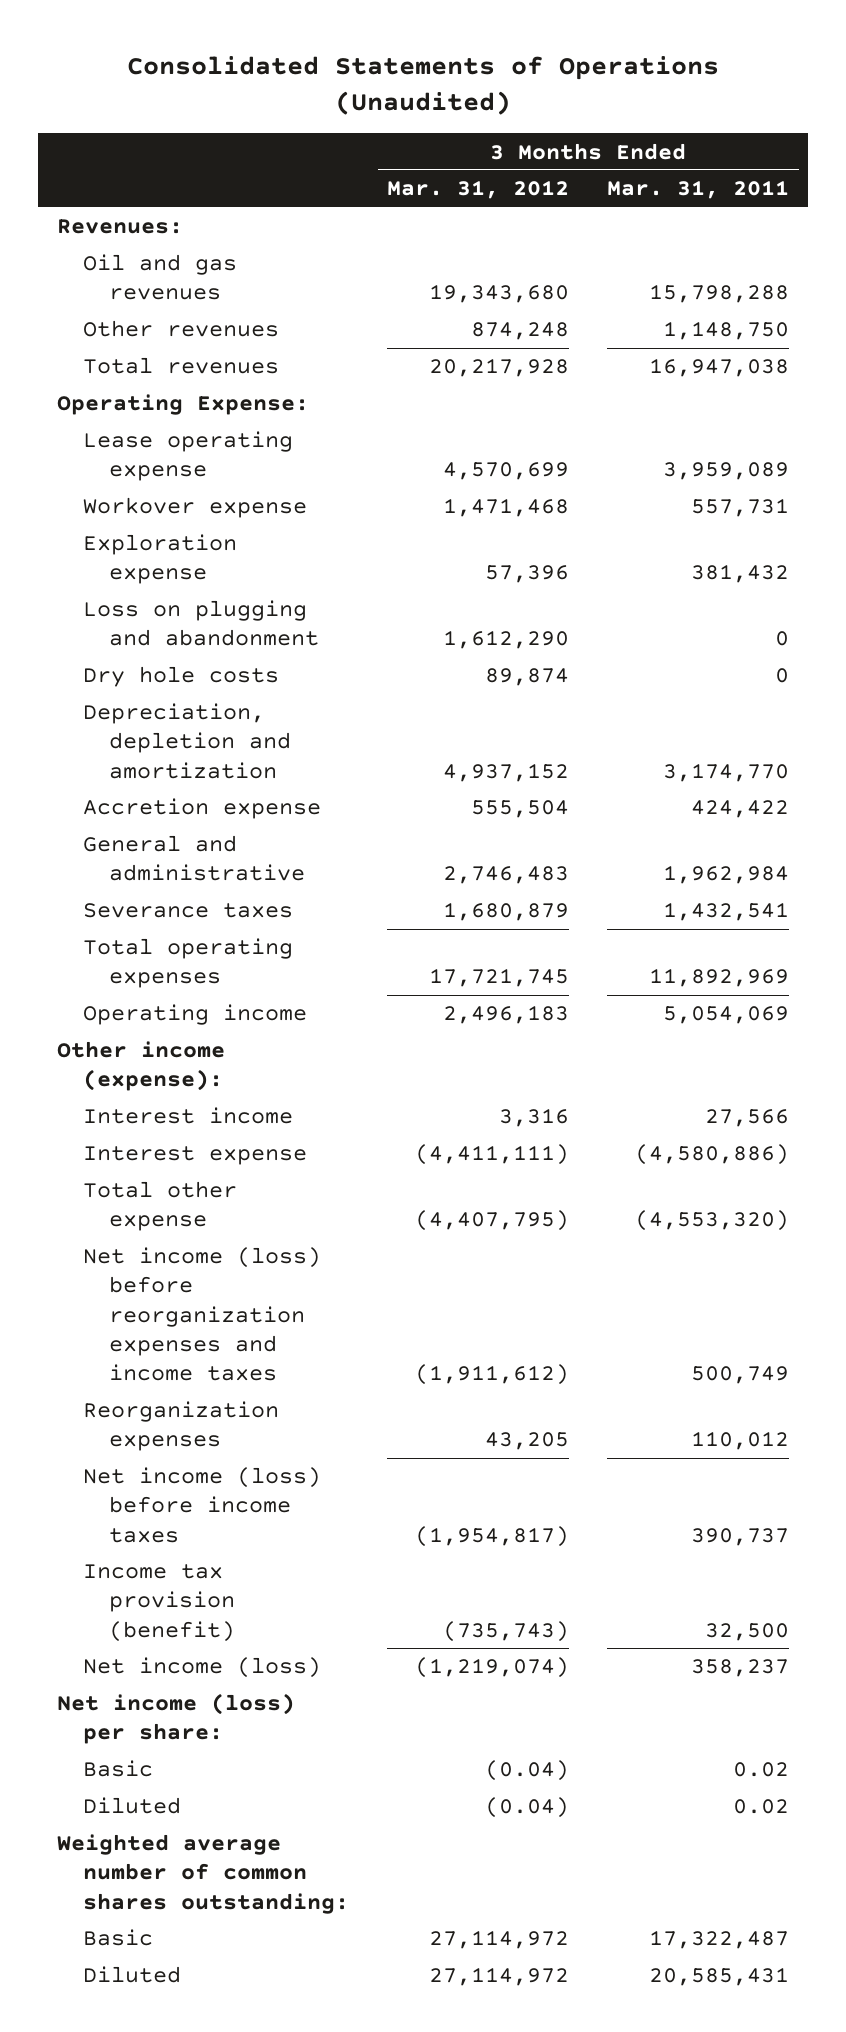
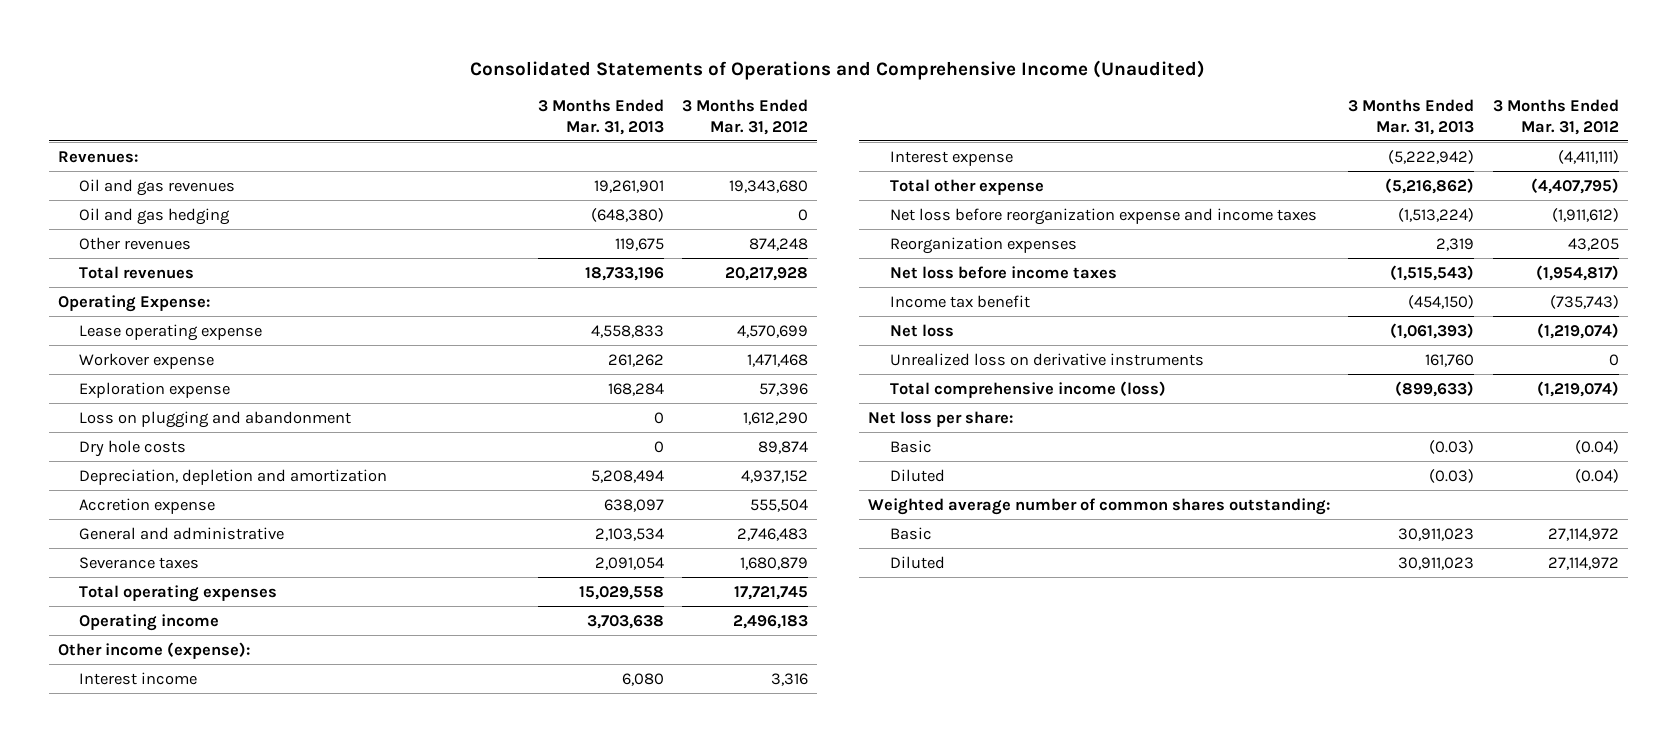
[126,55,719,116] Consolidated Statements of Operations (Unaudited) -> [470,59,1206,80] Consolidated Statements of Operations and Comprehensive Income (Unaudited)
[607,180,790,200] Mar. 31, 2011 -> none
none -> [538,98,665,135] 3 Months Ended Mar. 31, 2013
none -> [79,207,231,225] Oil and gas hedging
[82,1247,321,1382] Net income (loss) before reorganization expenses and income taxes -> [889,207,1317,225] Net loss before reorganization expense and income taxes
[82,1467,321,1543] Net income (loss) before income taxes -> [889,265,1117,279] Net loss before income taxes
[82,1564,236,1642] Income tax provision (benefit) -> [889,294,1030,308] Income tax benefit
[82,1657,321,1679] Net income (loss) -> [889,323,954,337] Net loss
none -> [889,352,1204,366] Unrealized loss on derivative instruments
none -> [889,380,1166,398] Total comprehensive income (loss)
[56,1693,295,1745] Net income (loss) per share: -> [868,410,1014,427] Net loss per share:

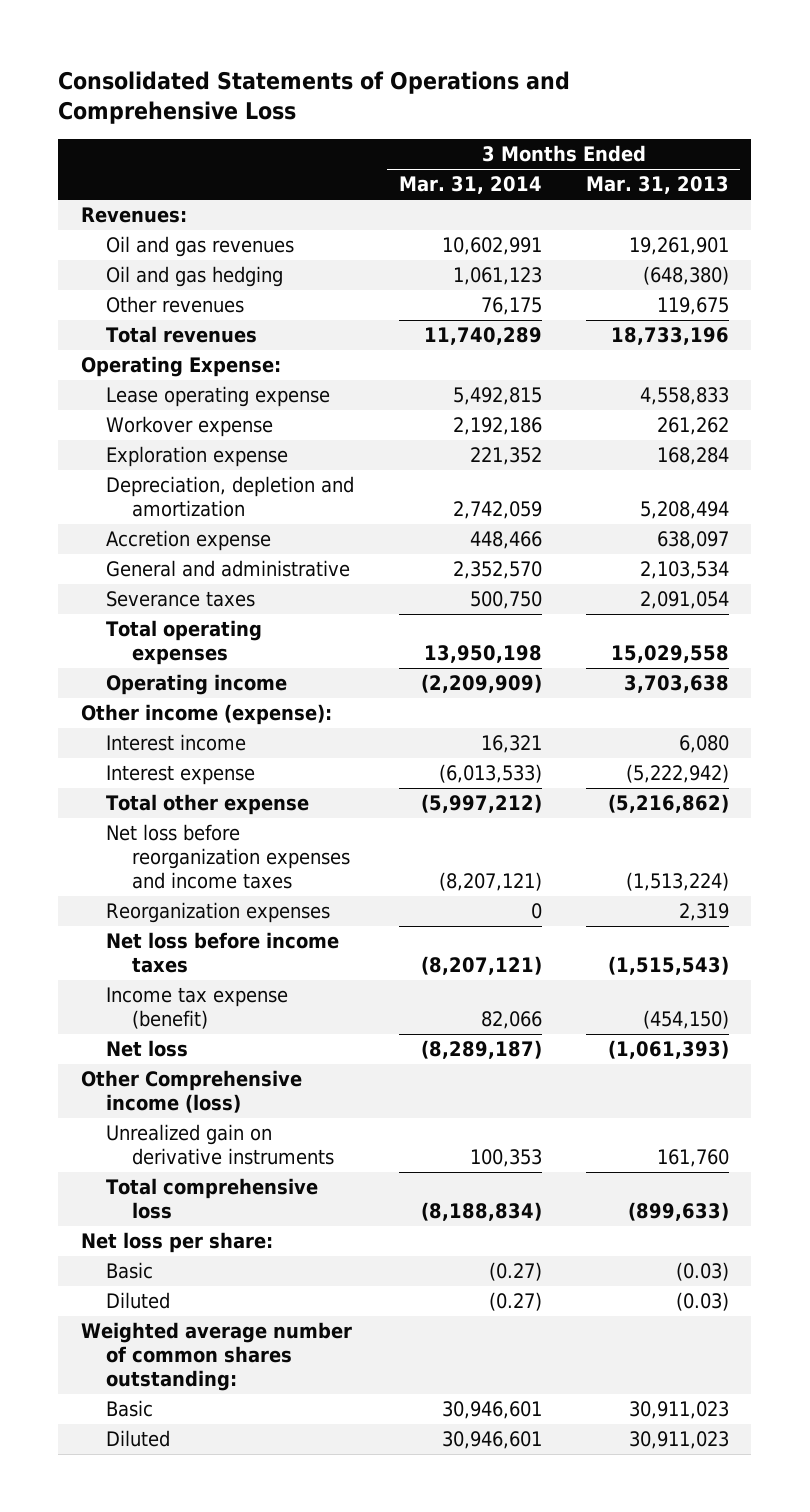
[470,59,1206,80] Consolidated Statements of Operations and Comprehensive Income (Unaudited) -> [58,70,571,125] Consolidated Statements of Operations and Comprehensive Loss
[682,98,809,135] 3 Months Ended Mar. 31, 2012 -> none
none -> [398,176,542,195] Mar. 31, 2014
[79,410,352,428] Loss on plugging and abandonment -> none
[79,439,187,457] Dry hole costs -> none
[889,207,1317,225] Net loss before reorganization expense and income taxes -> [106,824,350,890] Net loss before reorganization expenses and income taxes
[889,294,1030,308] Income tax benefit -> [106,987,289,1030] Income tax expense (benefit)
none -> [80,1070,302,1114] Other Comprehensive income (loss)
[889,352,1204,366] Unrealized loss on derivative instruments -> [106,1124,334,1166] Unrealized gain on derivative instruments
[889,380,1166,398] Total comprehensive income (loss) -> [106,1178,319,1220] Total comprehensive loss

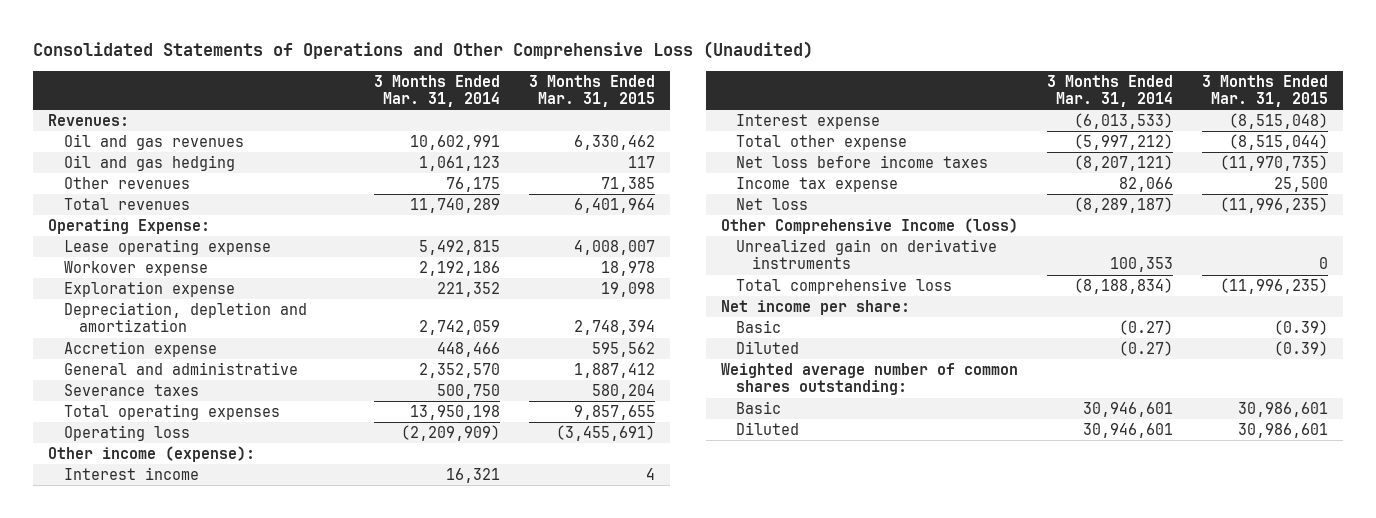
[58,70,571,125] Consolidated Statements of Operations and Comprehensive Loss -> [33,40,814,59] Consolidated Statements of Operations and Other Comprehensive Loss (Unaudited)
[585,176,729,195] Mar. 31, 2013 -> none
none -> [529,74,656,108] 3 Months Ended Mar. 31, 2015
[106,674,288,696] Operating income -> [63,425,190,442] Operating loss
[106,824,350,890] Net loss before reorganization expenses and income taxes -> none
[106,902,331,924] Reorganization expenses -> none
[106,987,289,1030] Income tax expense (benefit) -> [736,177,899,193] Income tax expense
[80,1070,302,1114] Other Comprehensive income (loss) -> [720,218,1018,235] Other Comprehensive Income (loss)
[80,1232,273,1254] Net loss per share: -> [720,300,910,316] Net income per share:

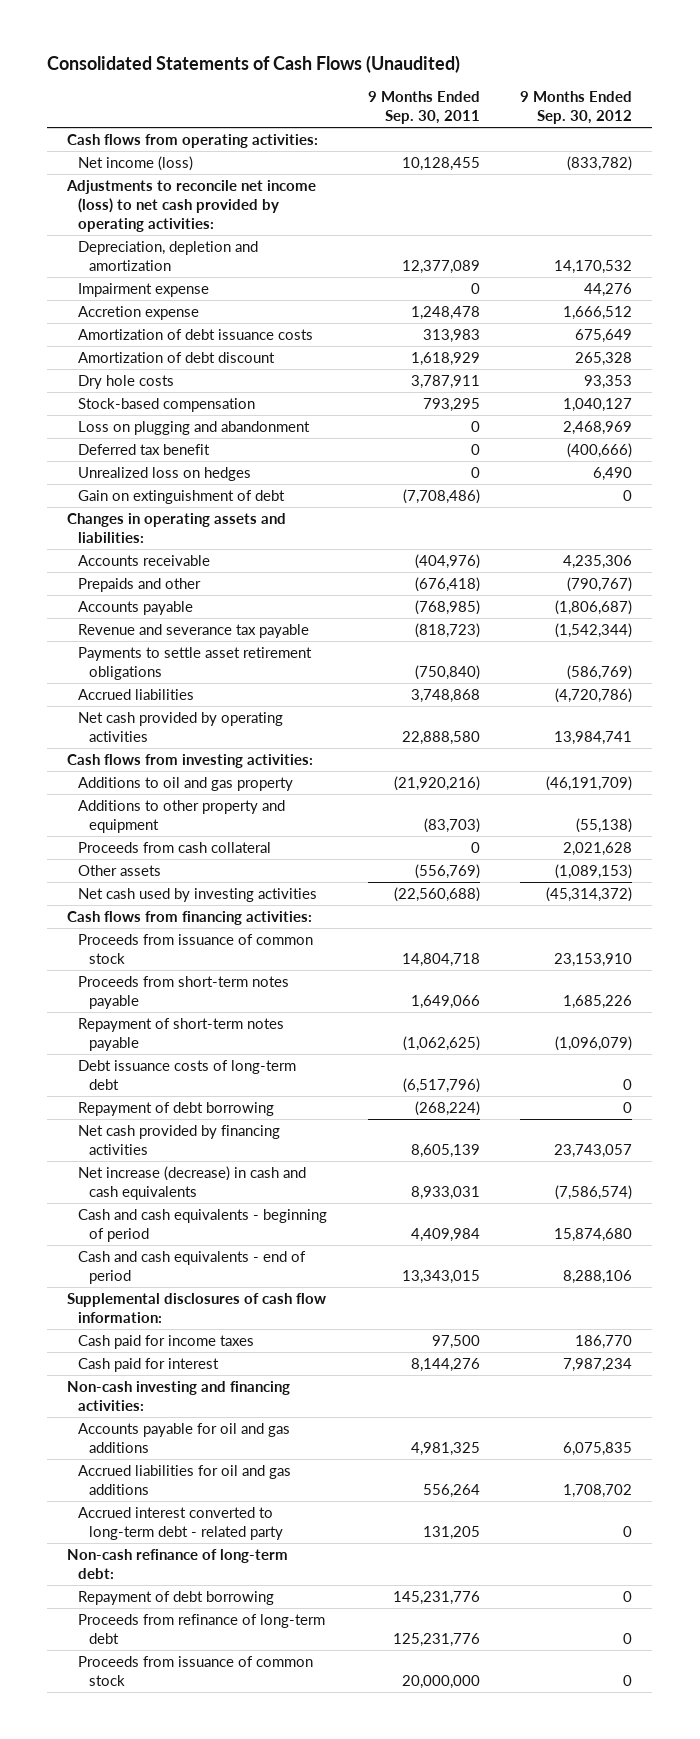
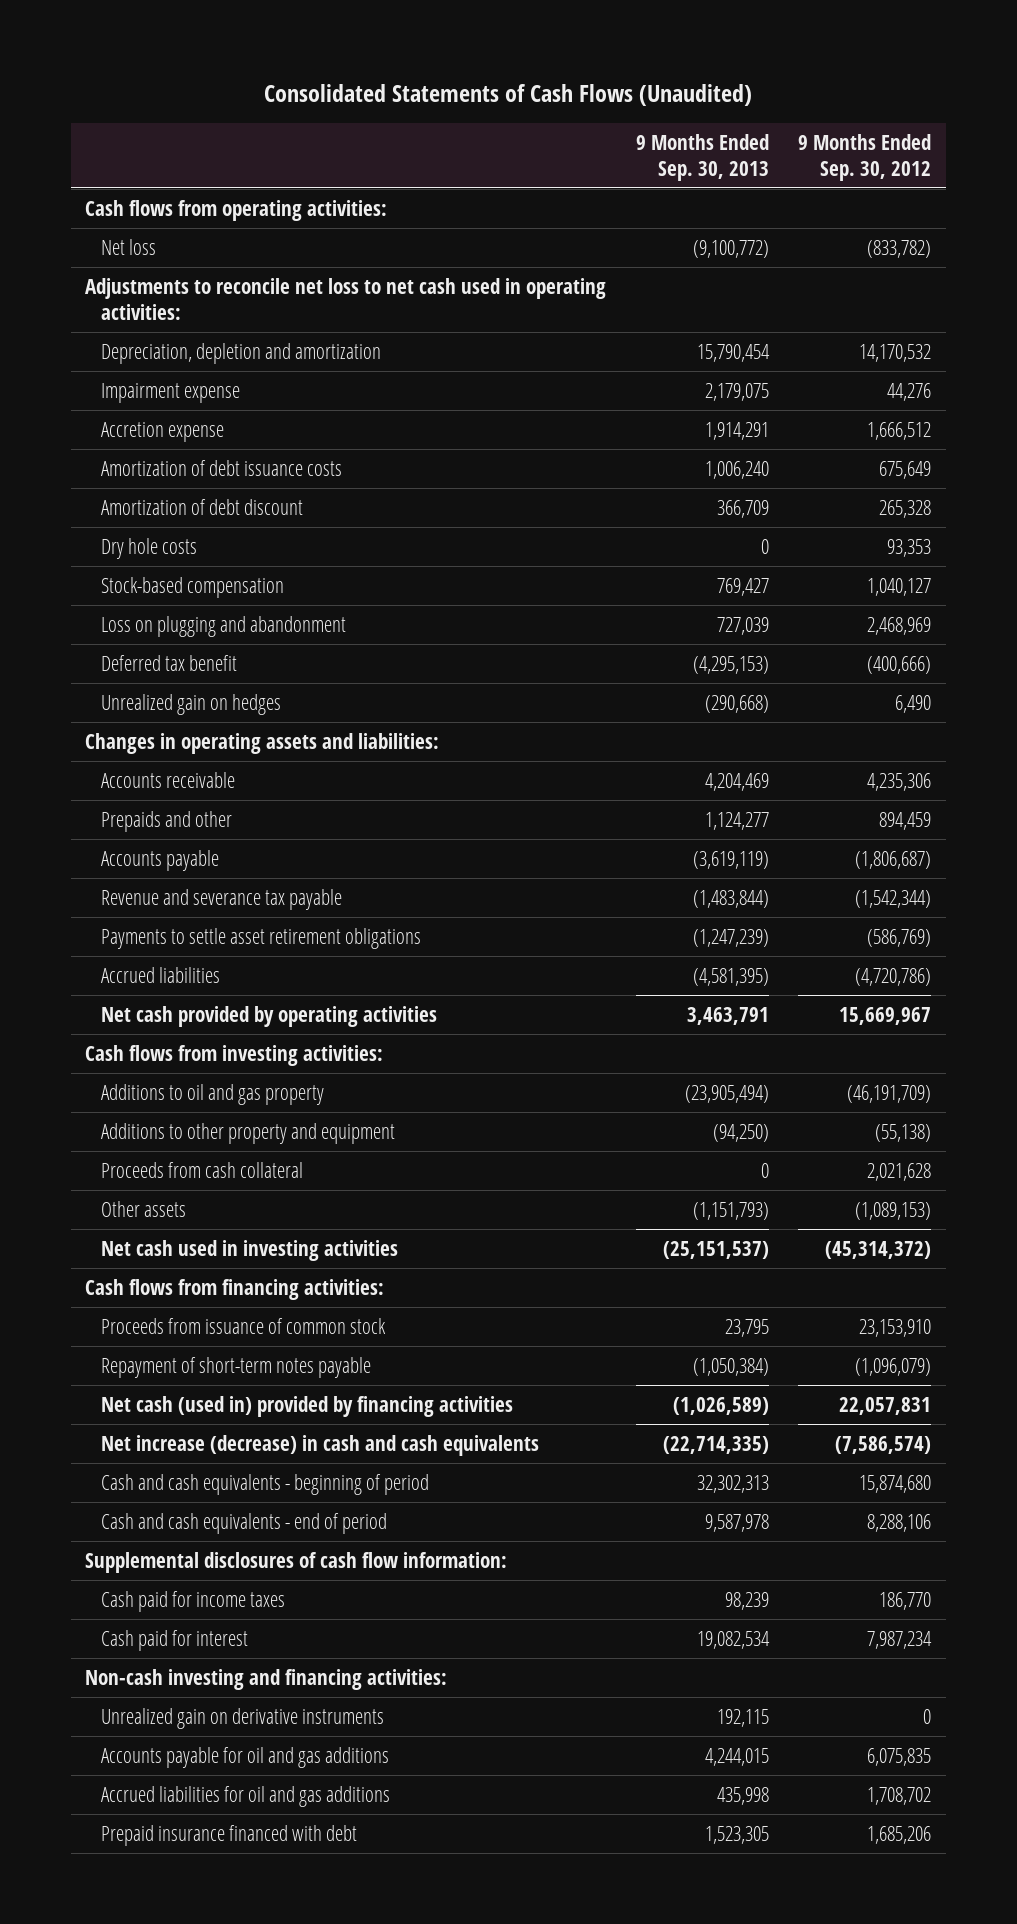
[367,91,480,125] 9 Months Ended Sep. 30, 2011 -> none
none -> [635,133,769,181] 9 Months Ended Sep. 30, 2013
[78,155,194,171] Net income (loss) -> [100,238,156,255] Net loss
[66,179,317,232] Adjustments to reconcile net income (loss) to net cash provided by operating activities: -> [85,277,607,320] Adjustments to reconcile net loss to net cash used in operating activities:
[78,489,286,504] Gain on extinguishment of debt -> none
[78,466,252,481] Unrealized loss on hedges -> [100,693,281,715] Unrealized gain on hedges
[567,576,633,592] (790,767) -> [879,811,932,830] 894,459
[554,730,633,745] 13,984,741 -> [839,1006,932,1025] 15,669,967
[78,887,318,902] Net cash used by investing activities -> [100,1239,398,1261] Net cash used in investing activities
[78,975,290,1009] Proceeds from short-term notes payable -> none
[78,1059,297,1090] Debt issuance costs of long-term debt -> none
[78,1101,275,1116] Repayment of debt borrowing -> none
[78,1124,281,1155] Net cash provided by financing activities -> [100,1395,513,1417] Net cash (used in) provided by financing activities
[554,1143,633,1158] 23,743,057 -> [839,1396,932,1415] 22,057,831
none -> [100,1707,384,1729] Unrealized gain on derivative instruments
[78,1506,283,1540] Accrued interest converted to long-term debt - related party -> none
[67,1548,289,1579] Non-cash refinance of long-term debt: -> none
[78,1590,275,1605] Repayment of debt borrowing -> none
[78,1613,326,1644] Proceeds from refinance of long-term debt -> none
[78,1655,314,1686] Proceeds from issuance of common stock -> none
none -> [100,1824,357,1846] Prepaid insurance financed with debt

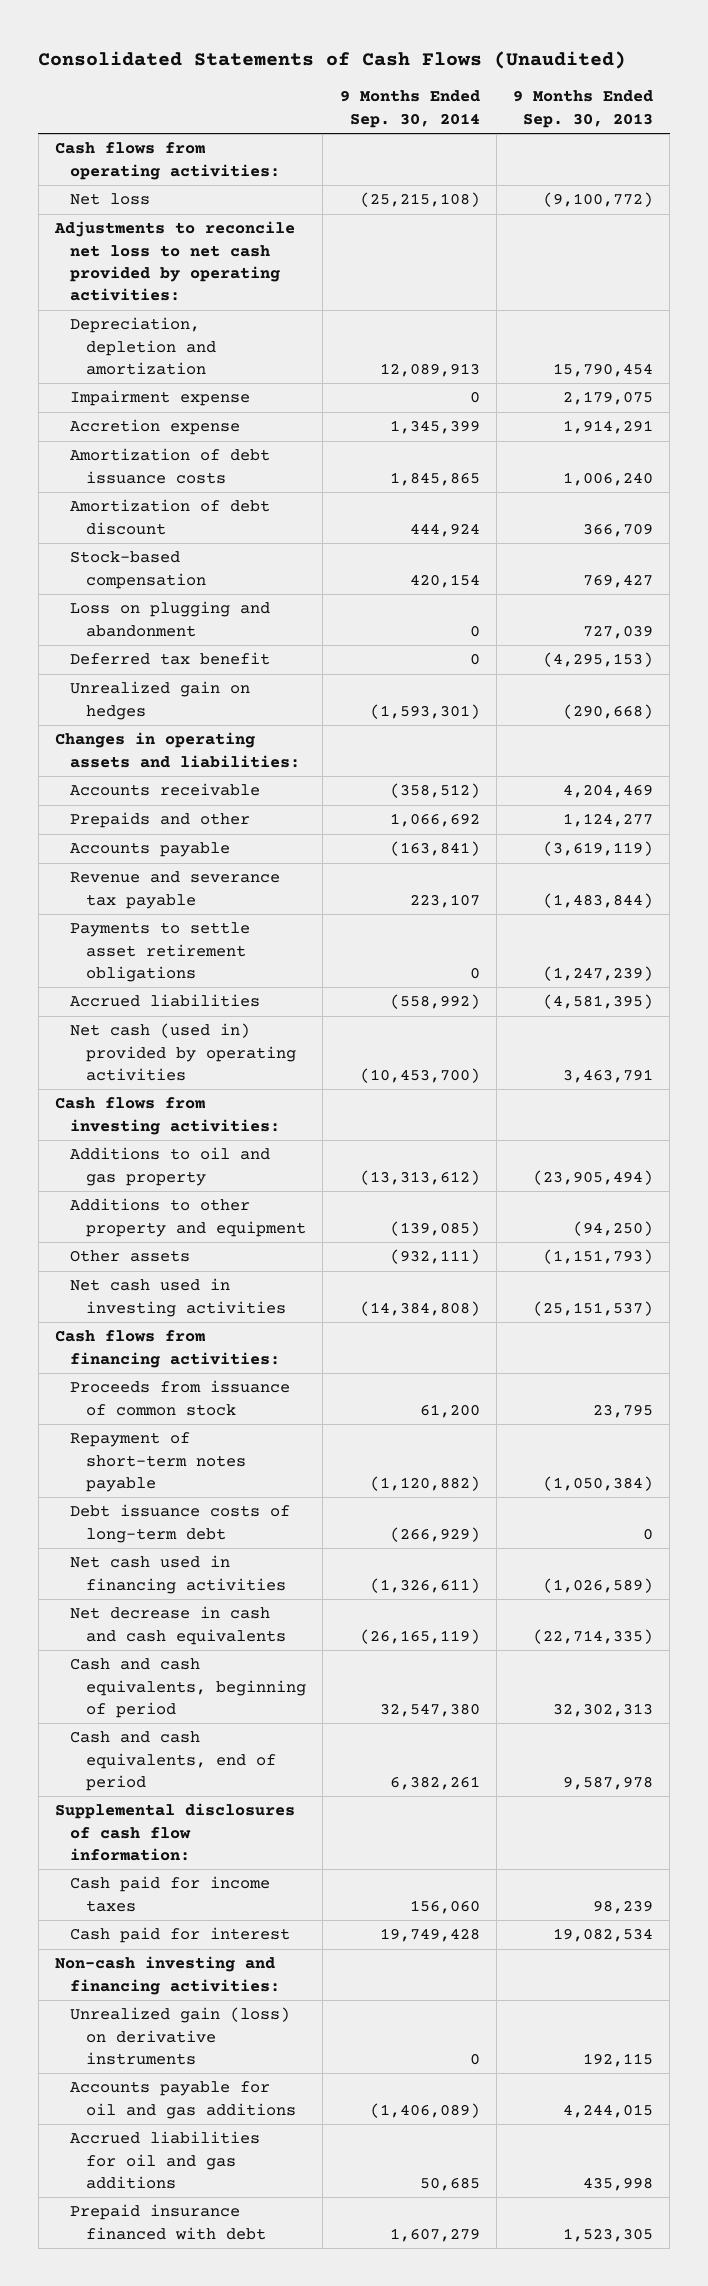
[798,133,932,181] 9 Months Ended Sep. 30, 2012 -> none
none -> [339,90,480,128] 9 Months Ended Sep. 30, 2014
[85,277,607,320] Adjustments to reconcile net loss to net cash used in operating activities: -> [53,221,295,302] Adjustments to reconcile net loss to net cash provided by operating activities:
[100,537,197,559] Dry hole costs -> none
[100,1005,437,1027] Net cash provided by operating activities -> [70,1023,297,1081] Net cash (used in) provided by operating activities
[100,1161,303,1178] Proceeds from cash collateral -> none
none -> [70,1504,291,1543] Debt issuance costs of long-term debt
[100,1395,513,1417] Net cash (used in) provided by financing activities -> [70,1555,287,1594] Net cash used in financing activities
[100,1434,539,1456] Net increase (decrease) in cash and cash equivalents -> [70,1606,287,1645] Net decrease in cash and cash equivalents
[100,1473,429,1495] Cash and cash equivalents - beginning of period -> [70,1658,307,1718] Cash and cash equivalents, beginning of period
[100,1512,387,1534] Cash and cash equivalents - end of period -> [70,1731,277,1791] Cash and cash equivalents, end of period
[100,1707,384,1729] Unrealized gain on derivative instruments -> [70,2007,291,2065] Unrealized gain (loss) on derivative instruments

